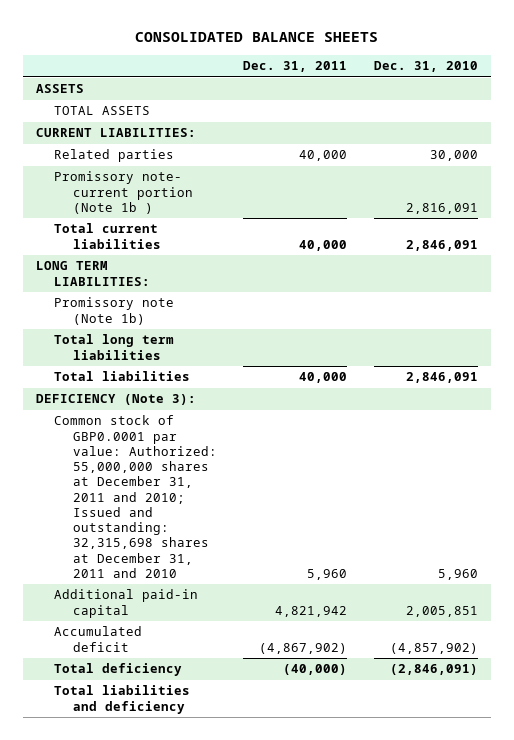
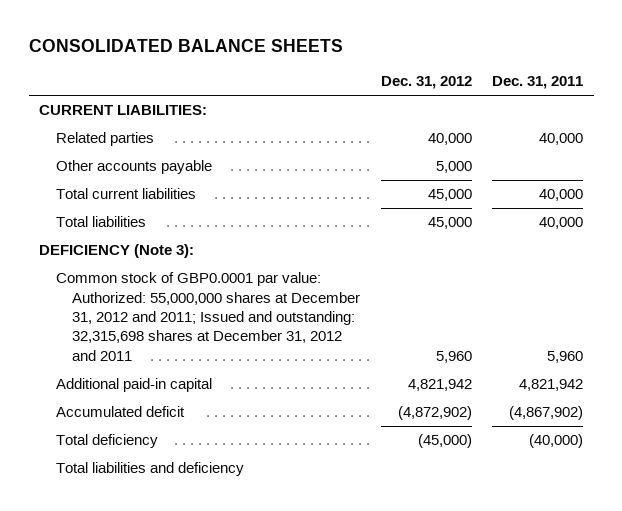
[373,61,478,73] Dec. 31, 2010 -> none
none -> [380,76,472,90] Dec. 31, 2012
[35,84,84,94] ASSETS -> none
[54,106,151,116] TOTAL ASSETS -> none
[54,171,194,214] Promissory note- current portion (Note 1b ) -> none
none -> [55,160,212,175] Other accounts payable
[35,261,151,286] LONG TERM LIABILITIES: -> none
[54,297,175,325] Promissory note (Note 1b) -> none
[54,334,175,360] Total long term liabilities -> none
[54,415,218,578] Common stock of GBP0.0001 par value: Authorized: 55,000,000 shares at December 31, 2011 and 2010; Issued and outstanding: 32,315,698 shares at December 31, 2011 and 2010 -> [55,272,360,361] Common stock of GBP0.0001 par value: Authorized: 55,000,000 shares at December 31, 2012 and 2011; Issued and outstanding: 32,315,698 shares at December 31, 2012 and 2011

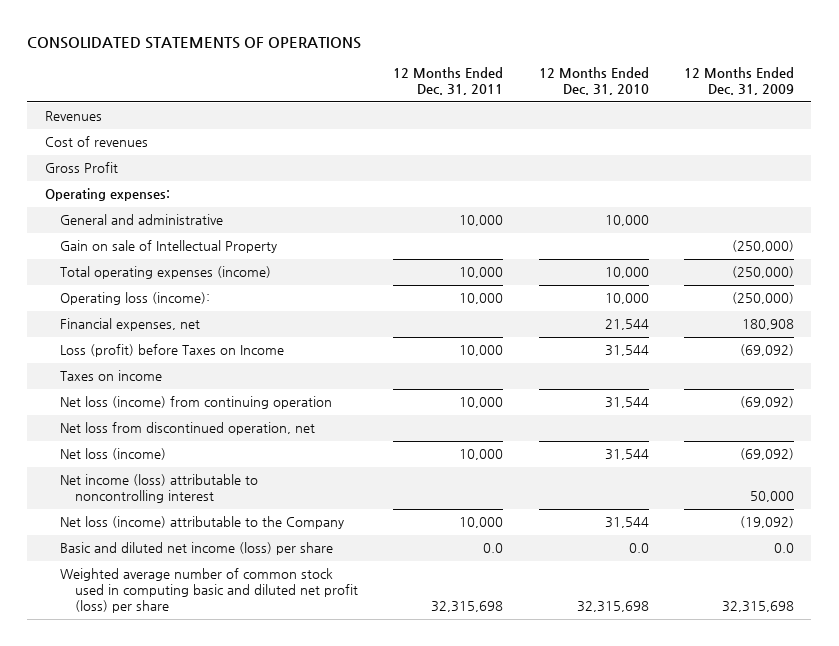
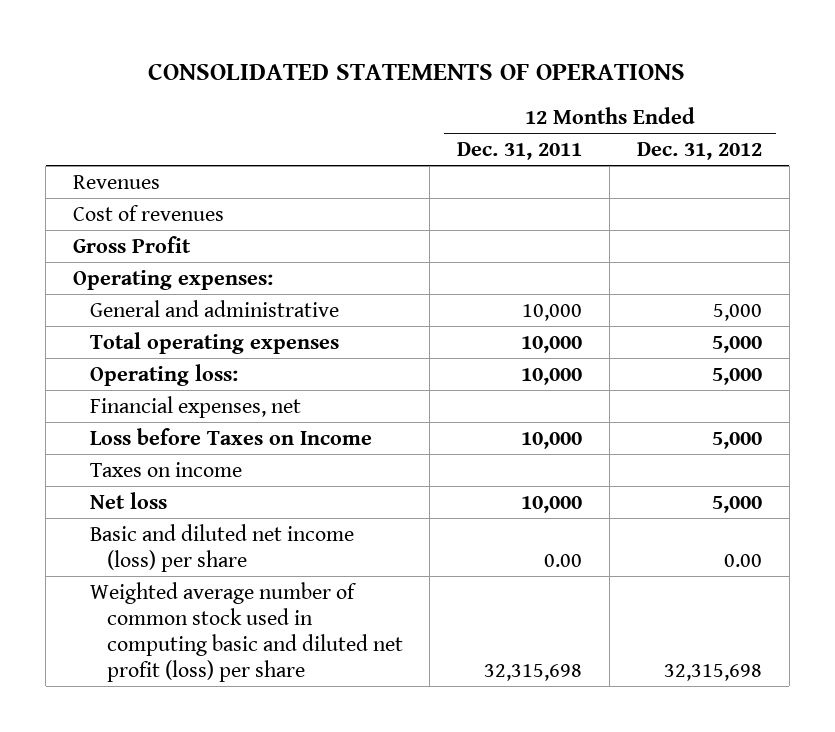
[538,67,649,96] 12 Months Ended Dec. 31, 2010 -> none
[683,67,794,96] 12 Months Ended Dec. 31, 2009 -> none
none -> [636,142,762,161] Dec. 31, 2012
[60,240,278,254] Gain on sale of Intellectual Property -> none
[60,266,272,280] Total operating expenses (income) -> [89,331,339,354] Total operating expenses
[60,292,211,306] Operating loss (income): -> [89,363,238,386] Operating loss:
[60,344,285,358] Loss (profit) before Taxes on Income -> [89,427,372,445] Loss before Taxes on Income
[60,396,333,410] Net loss (income) from continuing operation -> none
[60,422,316,436] Net loss from discontinued operation, net -> none
[60,448,167,461] Net loss (income) -> none
[60,474,259,504] Net income (loss) attributable to noncontrolling interest -> none
[60,516,345,530] Net loss (income) attributable to the Company -> [89,491,167,509] Net loss
[483,543,504,554] 0.0 -> [544,553,583,567] 0.00

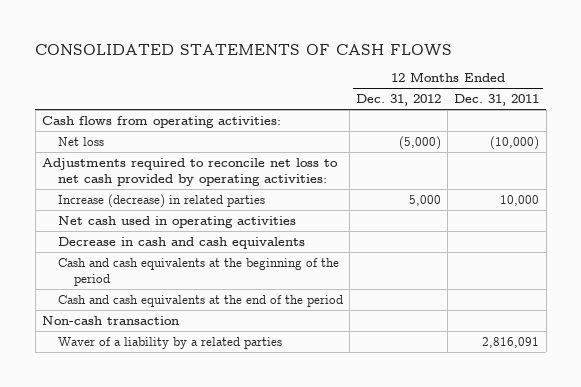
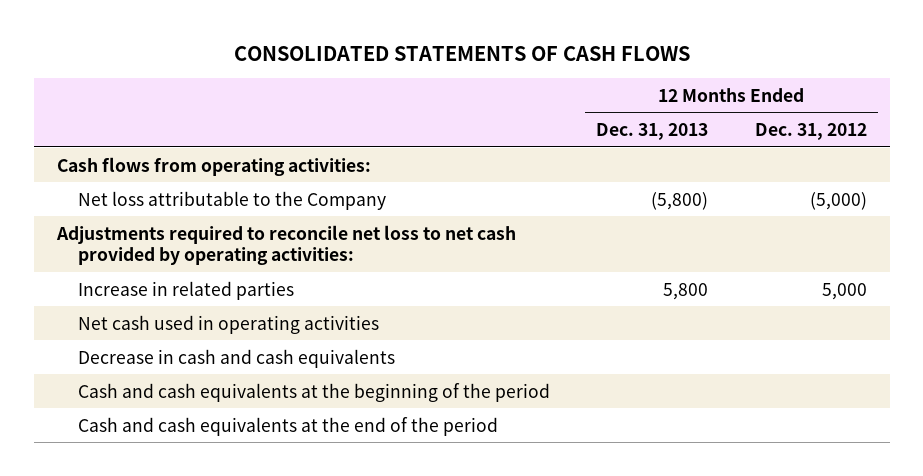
[454,94,540,107] Dec. 31, 2011 -> none
none -> [596,123,709,141] Dec. 31, 2013
[57,136,104,146] Net loss -> [77,190,386,210] Net loss attributable to the Company
[57,193,265,208] Increase (decrease) in related parties -> [77,280,294,300] Increase in related parties
[41,315,179,325] Non-cash transaction -> none
[57,336,282,349] Waver of a liability by a related parties -> none

